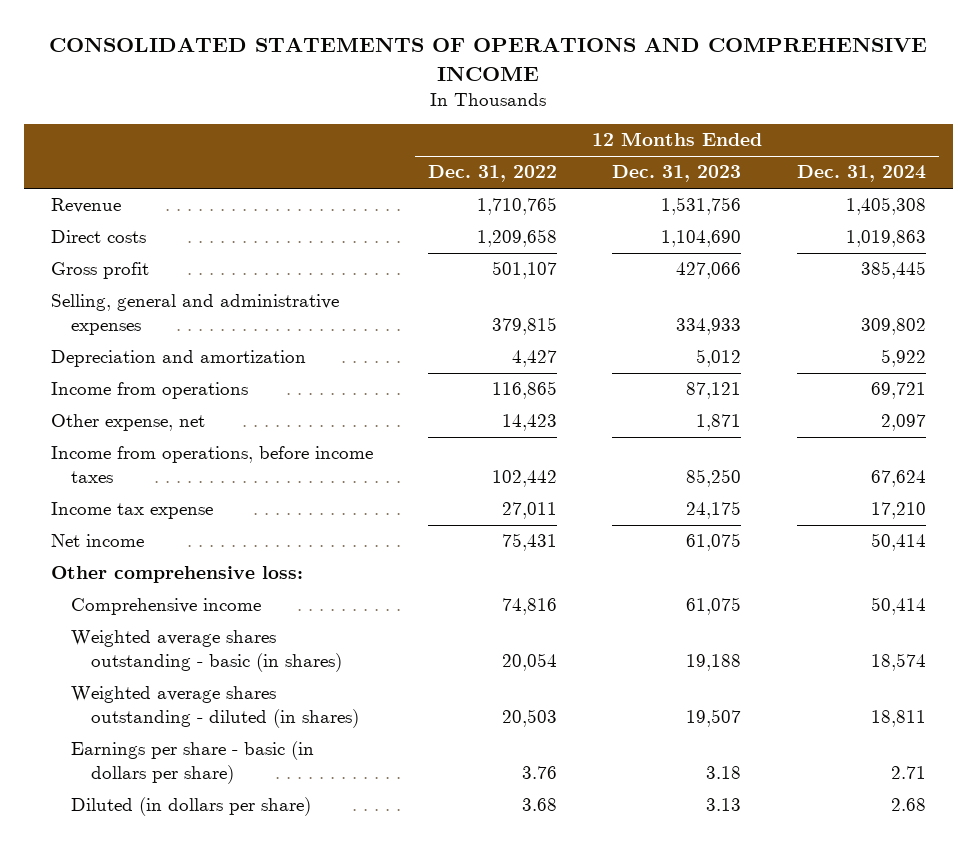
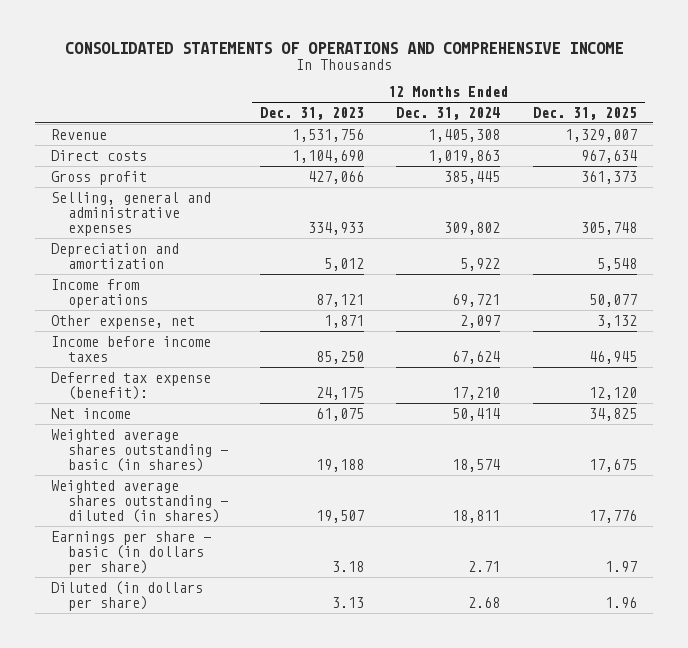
[428,165,558,183] Dec. 31, 2022 -> none
none -> [532,106,637,120] Dec. 31, 2025
[51,446,374,484] Income from operations, before income taxes -> [51,335,212,362] Income before income taxes
[51,502,214,520] Income tax expense -> [51,371,212,400] Deferred tax expense (benefit):
[51,566,304,584] Other comprehensive loss: -> none
[70,598,261,616] Comprehensive income -> none

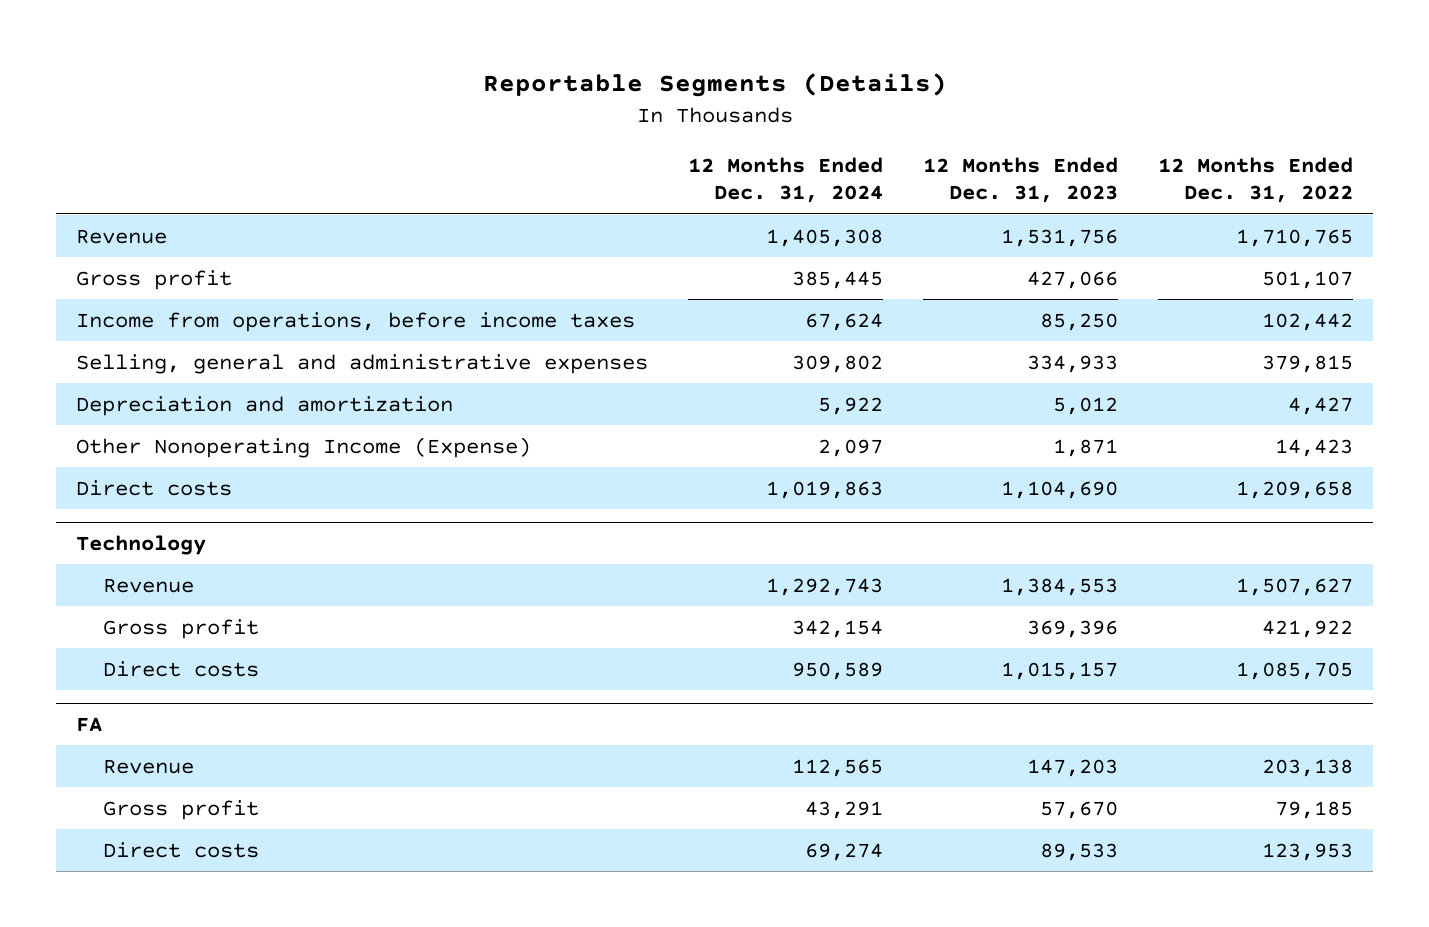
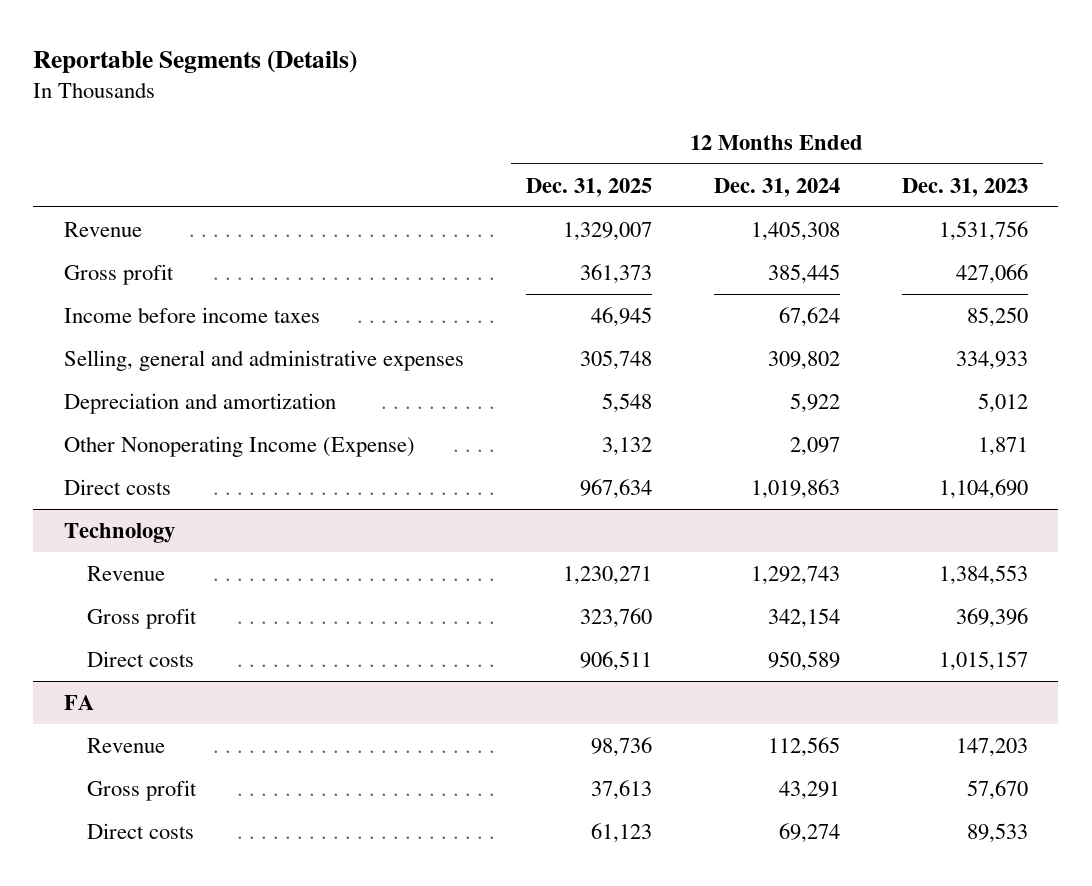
[1157,157,1353,204] 12 Months Ended Dec. 31, 2022 -> none
none -> [526,177,653,197] Dec. 31, 2025
[76,311,636,332] Income from operations, before income taxes -> [64,306,321,323] Income before income taxes

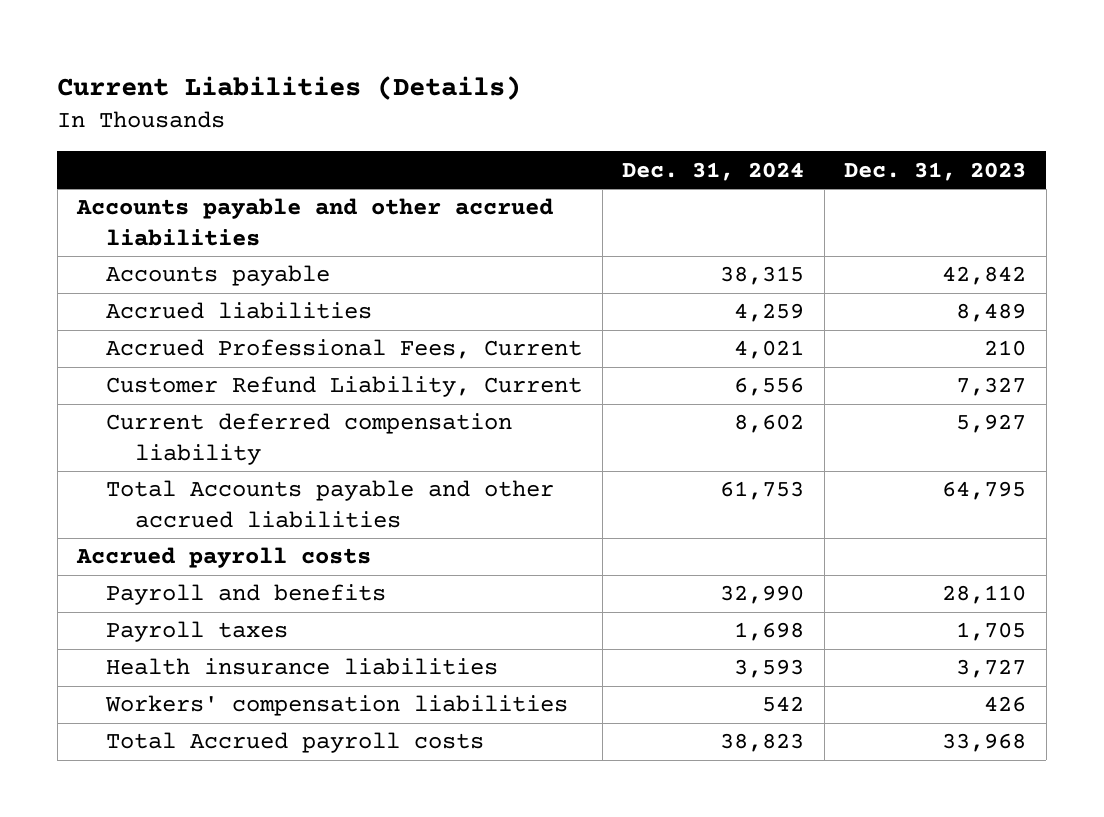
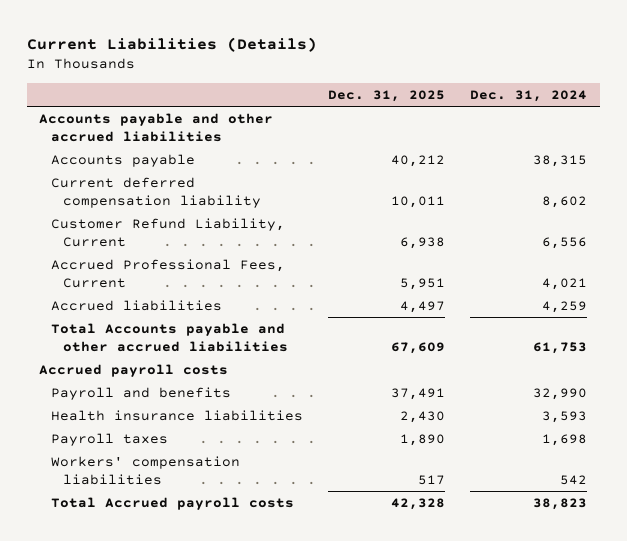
[844,161,1027,181] Dec. 31, 2023 -> none
none -> [328,89,446,102] Dec. 31, 2025
[106,376,583,398] Customer Refund Liability, Current -> [51,217,286,247] Customer Refund Liability, Current
[106,339,583,360] Accrued Professional Fees, Current -> [51,258,286,288] Accrued Professional Fees, Current
[106,302,373,320] Accrued liabilities -> [51,299,223,311] Accrued liabilities
[106,621,289,643] Payroll taxes -> [51,432,169,446] Payroll taxes

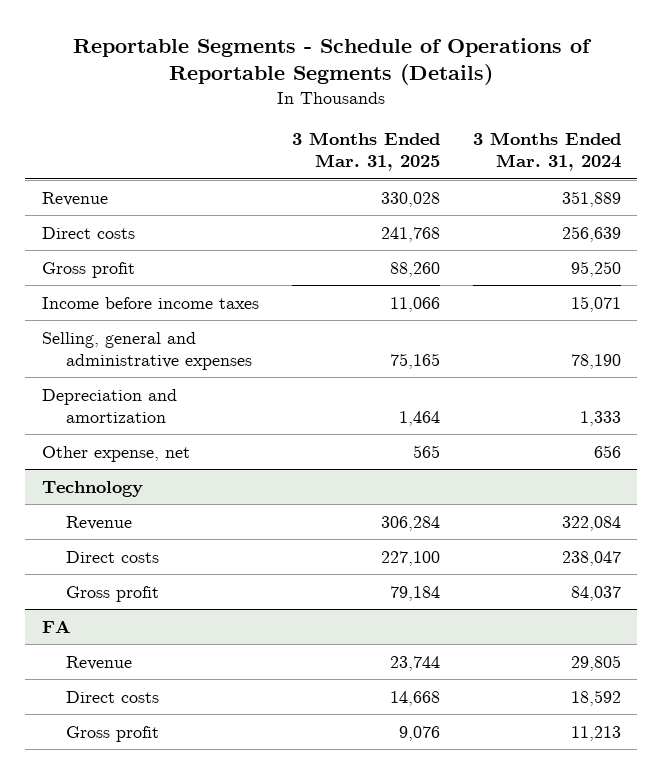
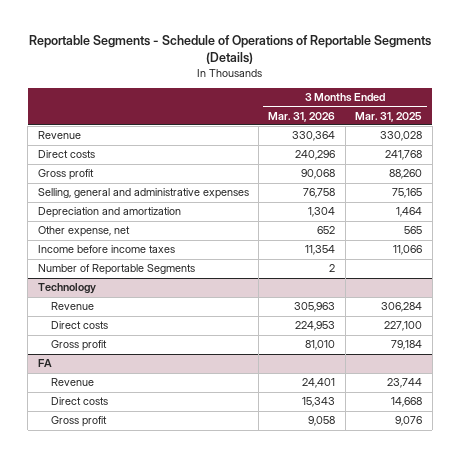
[472,132,621,172] 3 Months Ended Mar. 31, 2024 -> none
none -> [268,111,336,122] Mar. 31, 2026
[41,296,259,309] Income before income taxes -> [37,245,175,254] Income before income taxes
none -> [37,264,195,276] Number of Reportable Segments

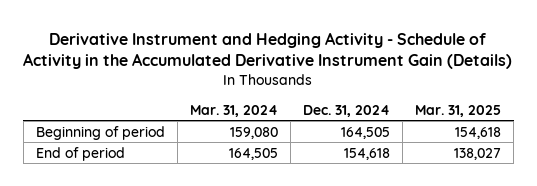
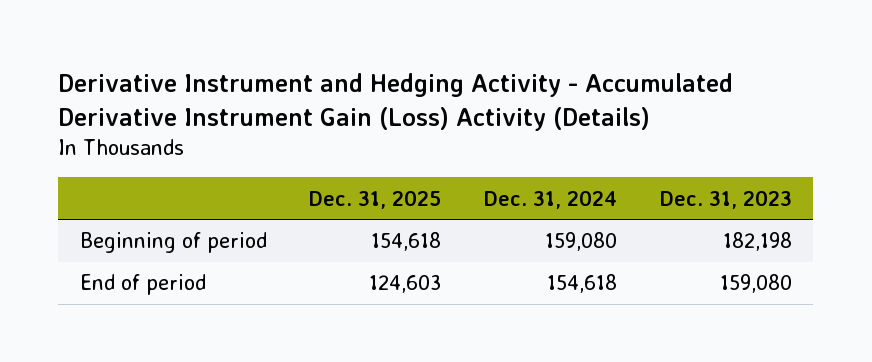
[23,31,513,70] Derivative Instrument and Hedging Activity - Schedule of Activity in the Accumulated Derivative Instrument Gain (Details) -> [58,73,734,132] Derivative Instrument and Hedging Activity - Accumulated Derivative Instrument Gain (Loss) Activity (Details)
[189,104,278,117] Mar. 31, 2024 -> none
[415,104,502,117] Mar. 31, 2025 -> none
none -> [309,189,442,209] Dec. 31, 2025
none -> [659,189,792,209] Dec. 31, 2023
[341,126,391,139] 164,505 -> [545,232,618,252] 159,080

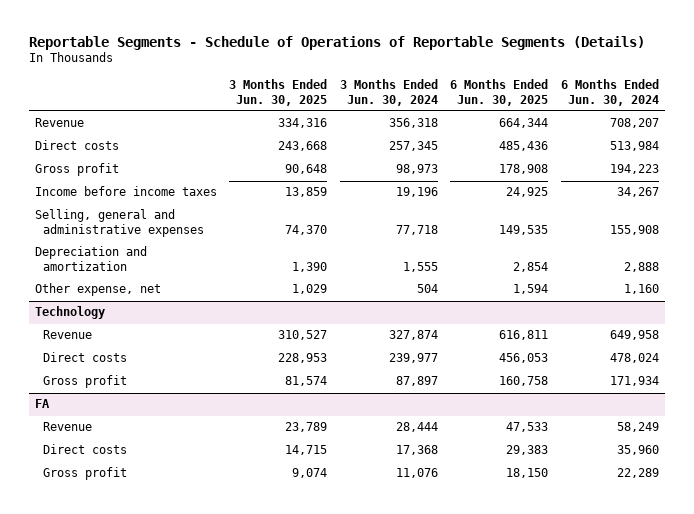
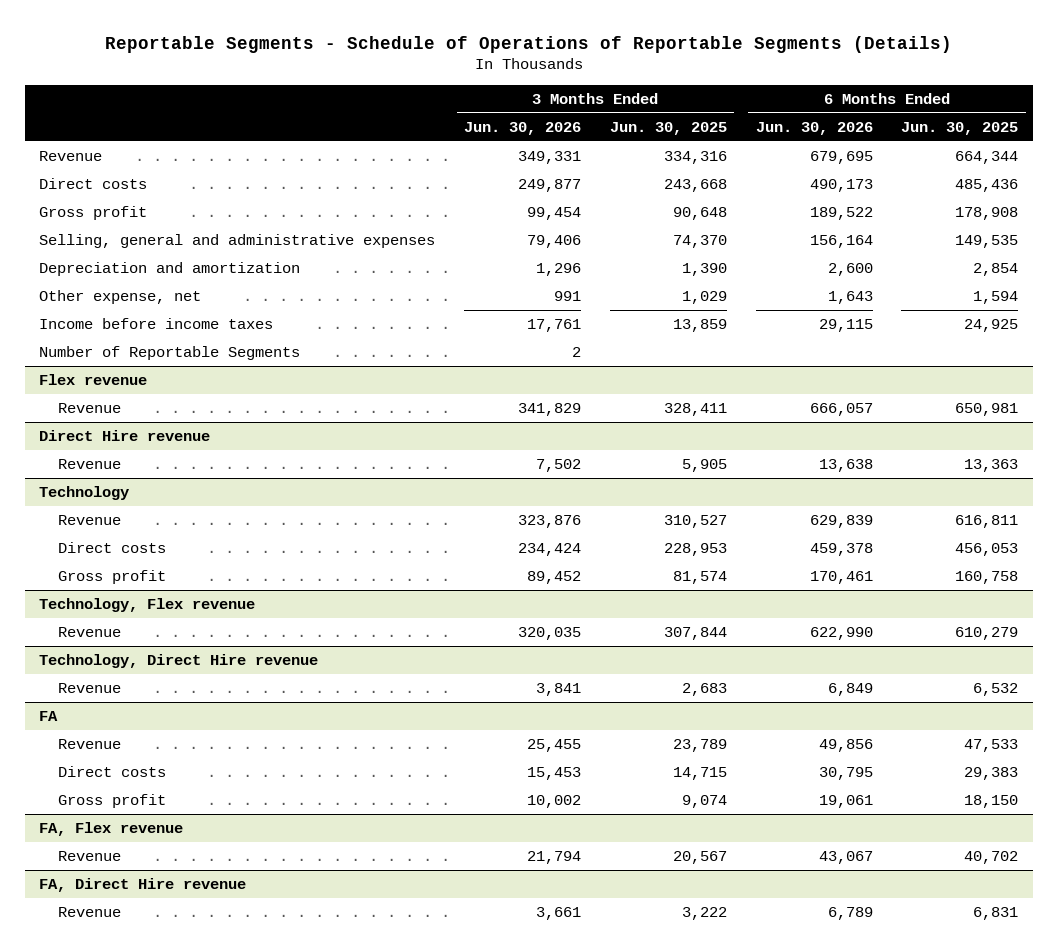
[339,79,438,106] 3 Months Ended Jun. 30, 2024 -> none
[560,79,659,106] 6 Months Ended Jun. 30, 2024 -> none
none -> [463,121,581,135] Jun. 30, 2026
none -> [755,121,873,135] Jun. 30, 2026
[34,186,217,197] Income before income taxes -> [39,318,274,330] Income before income taxes
none -> [39,346,301,361] Number of Reportable Segments
none -> [39,374,148,386] Flex revenue
none -> [58,403,122,414] Revenue
none -> [39,430,211,442] Direct Hire revenue
none -> [58,459,122,470] Revenue
none -> [39,598,256,613] Technology, Flex revenue
none -> [58,627,122,638] Revenue
none -> [39,654,319,669] Technology, Direct Hire revenue
none -> [58,683,122,694] Revenue
none -> [39,822,184,837] FA, Flex revenue
none -> [58,851,122,862] Revenue
none -> [39,878,247,893] FA, Direct Hire revenue
none -> [58,907,122,918] Revenue

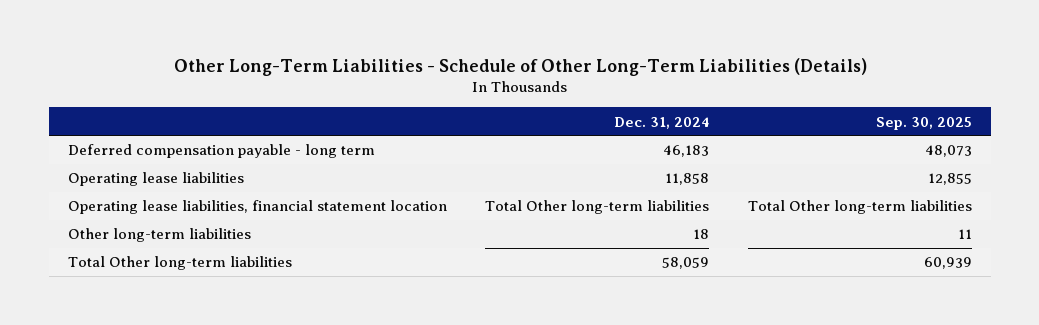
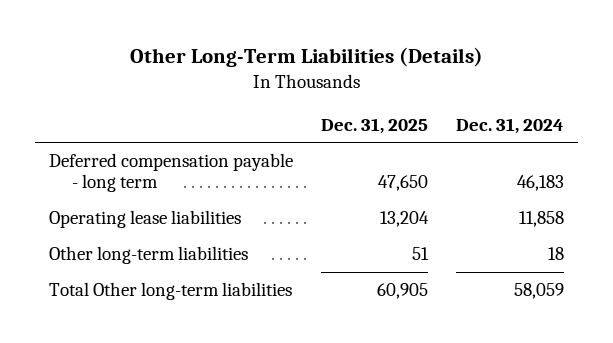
[173,57,867,76] Other Long-Term Liabilities - Schedule of Other Long-Term Liabilities (Details) -> [129,47,483,68] Other Long-Term Liabilities (Details)
[875,116,972,130] Sep. 30, 2025 -> none
none -> [321,117,429,134] Dec. 31, 2025
[67,200,447,215] Operating lease liabilities, financial statement location -> none

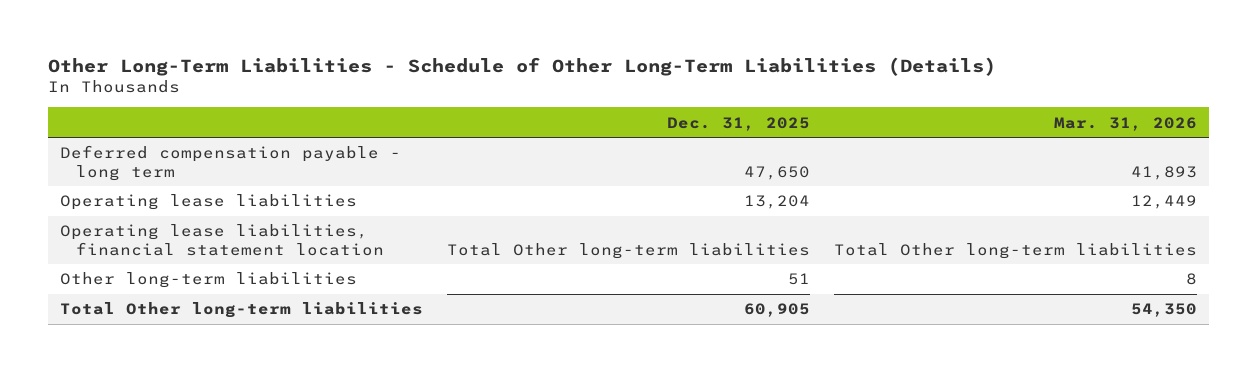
[129,47,483,68] Other Long-Term Liabilities (Details) -> [48,56,997,76] Other Long-Term Liabilities - Schedule of Other Long-Term Liabilities (Details)
[456,117,565,134] Dec. 31, 2024 -> none
none -> [1054,116,1198,131] Mar. 31, 2026
none -> [60,224,385,256] Operating lease liabilities, financial statement location

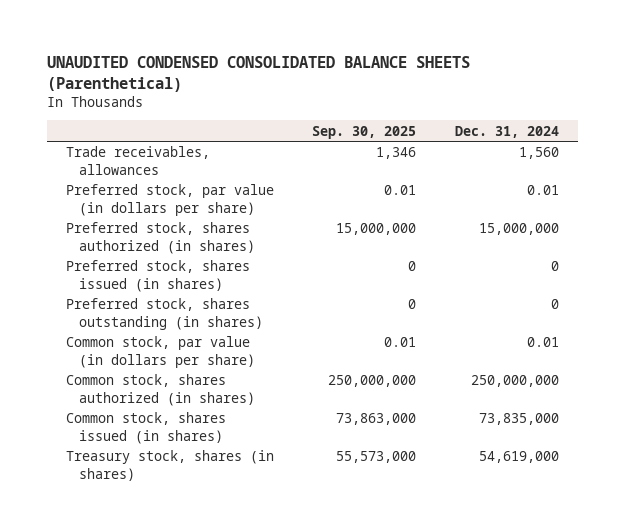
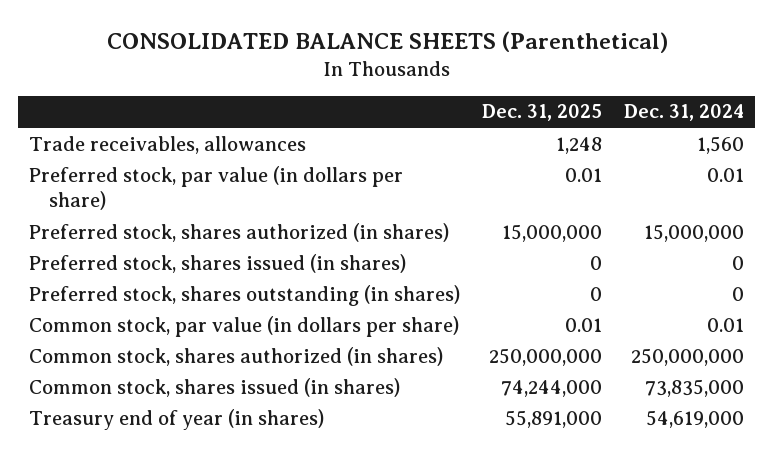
[46,55,470,92] UNAUDITED CONDENSED CONSOLIDATED BALANCE SHEETS (Parenthetical) -> [106,31,668,54] CONSOLIDATED BALANCE SHEETS (Parenthetical)
[312,125,417,139] Sep. 30, 2025 -> none
none -> [482,104,603,122] Dec. 31, 2025
[66,450,275,481] Treasury stock, shares (in shares) -> [29,408,325,430] Treasury end of year (in shares)

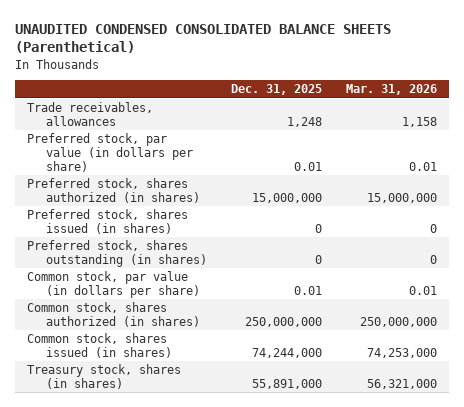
[106,31,668,54] CONSOLIDATED BALANCE SHEETS (Parenthetical) -> [15,23,392,54] UNAUDITED CONDENSED CONSOLIDATED BALANCE SHEETS (Parenthetical)
[624,104,745,122] Dec. 31, 2024 -> none
none -> [345,84,437,96] Mar. 31, 2026
[29,408,325,430] Treasury end of year (in shares) -> [27,363,182,389] Treasury stock, shares (in shares)

